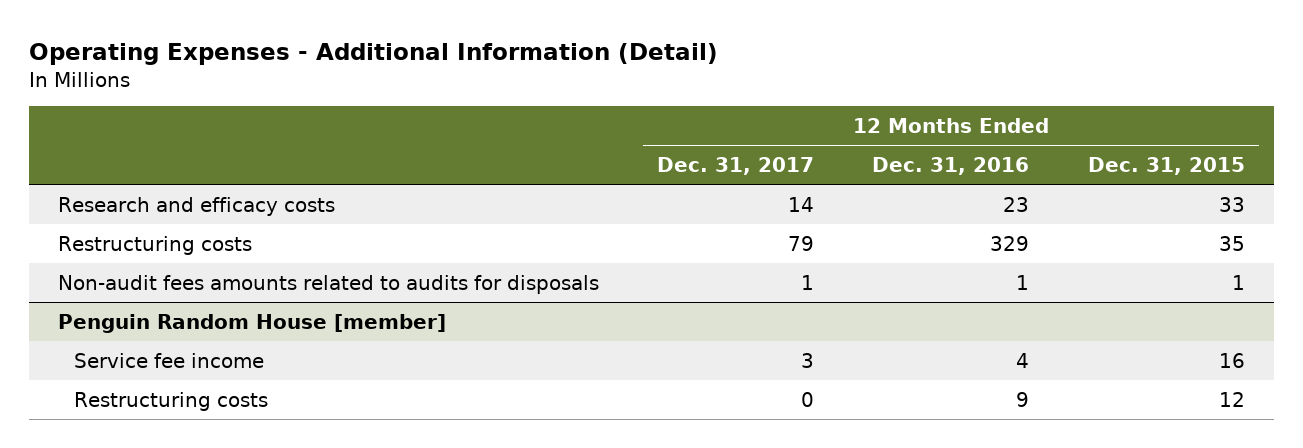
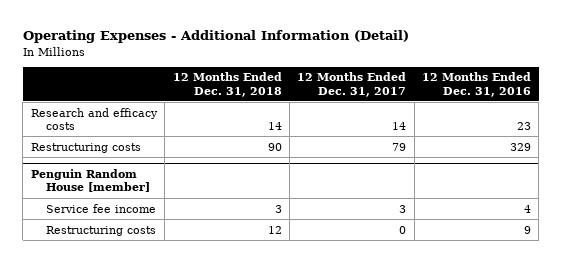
[1087,157,1245,176] Dec. 31, 2015 -> none
none -> [172,72,282,97] 12 Months Ended Dec. 31, 2018
[57,274,599,294] Non-audit fees amounts related to audits for disposals -> none

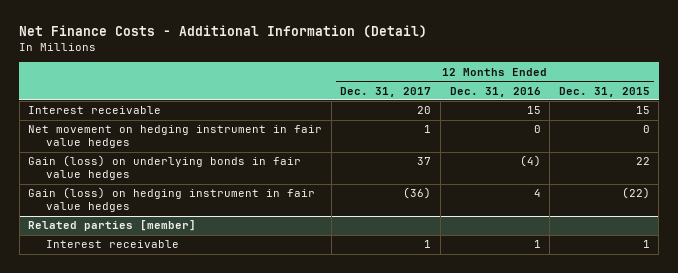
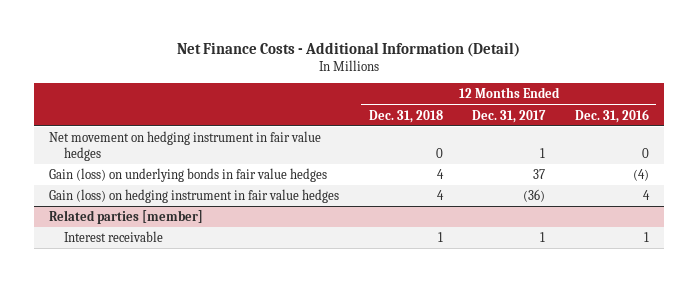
[558,86,650,97] Dec. 31, 2015 -> none
none -> [368,109,443,123] Dec. 31, 2018
[28,106,162,115] Interest receivable -> none

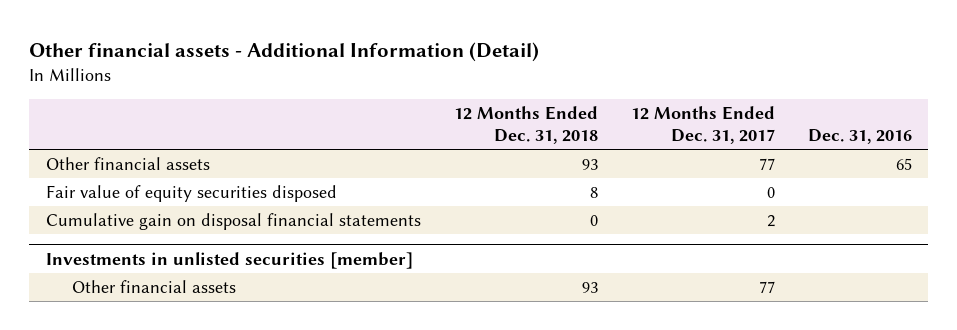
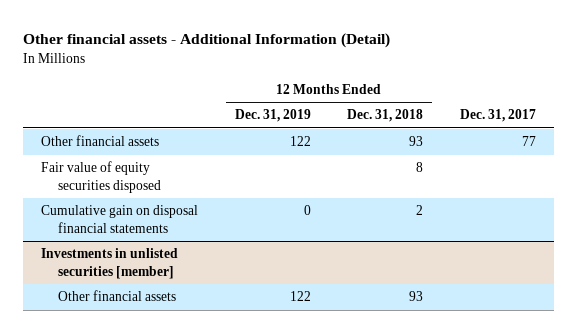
[630,106,775,144] 12 Months Ended Dec. 31, 2017 -> none
[807,128,912,144] Dec. 31, 2016 -> none
none -> [234,109,311,123] Dec. 31, 2019
none -> [459,109,536,123] Dec. 31, 2017
[589,214,598,226] 0 -> [416,205,424,216] 2

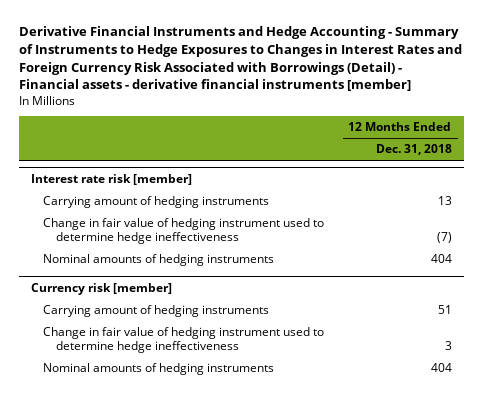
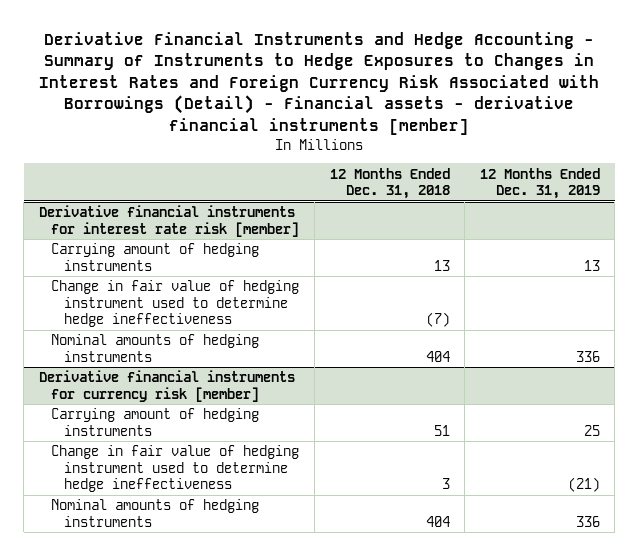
none -> [479,167,600,200] 12 Months Ended Dec. 31, 2019
[30,173,192,185] Interest rate risk [member] -> [38,205,300,237] Derivative financial instruments for interest rate risk [member]
[30,282,172,295] Currency risk [member] -> [38,370,295,402] Derivative financial instruments for currency risk [member]

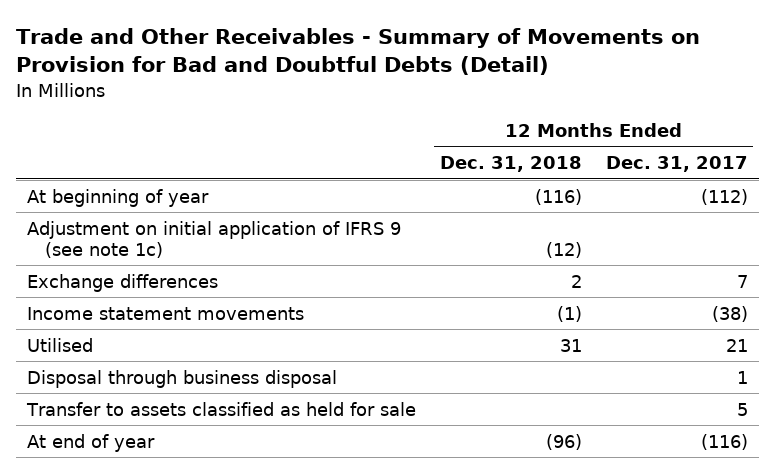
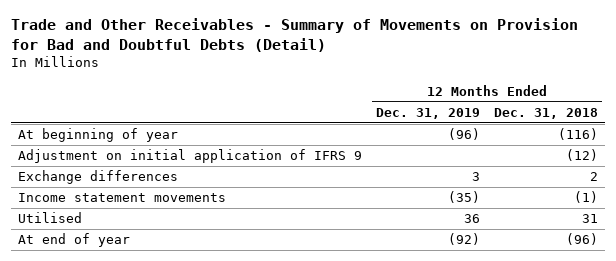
[605,156,748,173] Dec. 31, 2017 -> none
none -> [375,107,480,119] Dec. 31, 2019
[27,220,402,258] Adjustment on initial application of IFRS 9 (see note 1c) -> [17,149,362,164] Adjustment on initial application of IFRS 9
[27,369,338,388] Disposal through business disposal -> none
[26,401,417,416] Transfer to assets classified as held for sale -> none

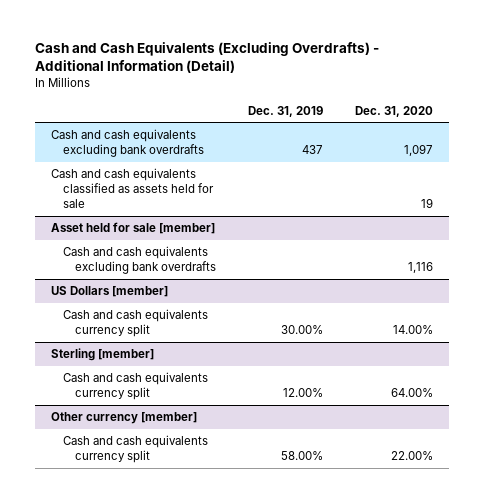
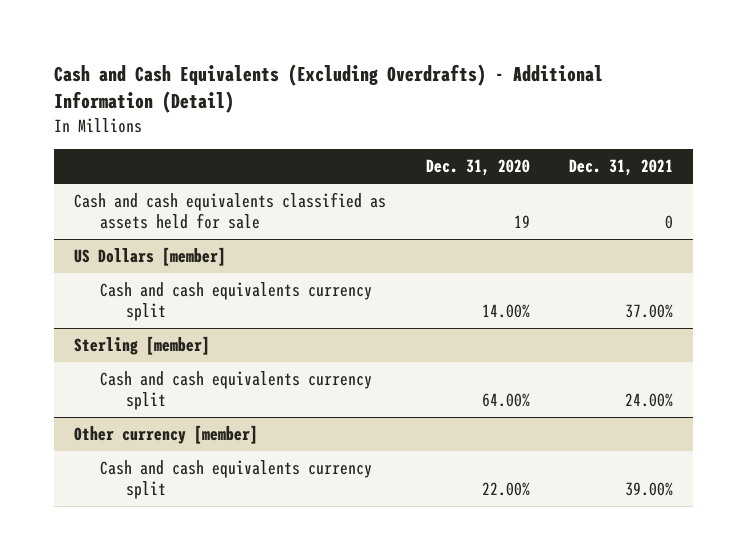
[248,105,324,117] Dec. 31, 2019 -> none
none -> [569,159,674,177] Dec. 31, 2021
[51,129,205,158] Cash and cash equivalents excluding bank overdrafts -> none
[51,222,216,235] Asset held for sale [member] -> none
[63,246,216,275] Cash and cash equivalents excluding bank overdrafts -> none

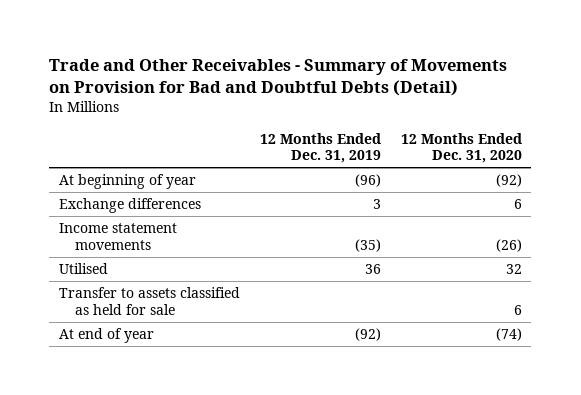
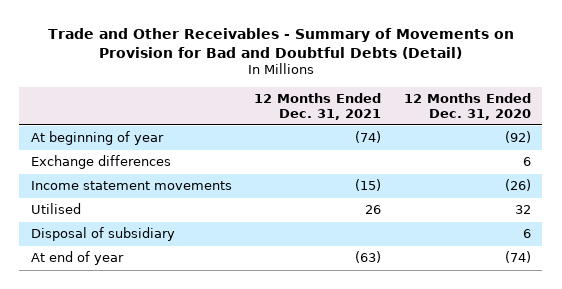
[259,132,381,164] 12 Months Ended Dec. 31, 2019 -> none
none -> [254,93,382,120] 12 Months Ended Dec. 31, 2021
[59,287,241,315] Transfer to assets classified as held for sale -> none
none -> [30,227,175,242] Disposal of subsidiary

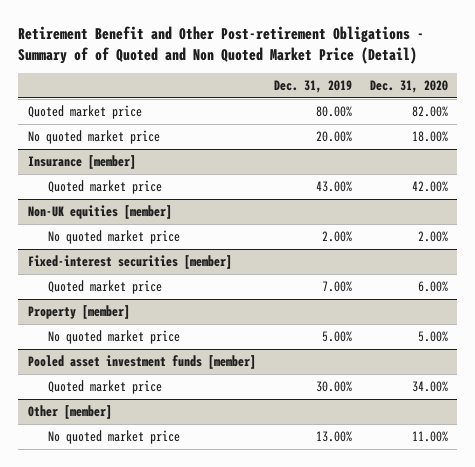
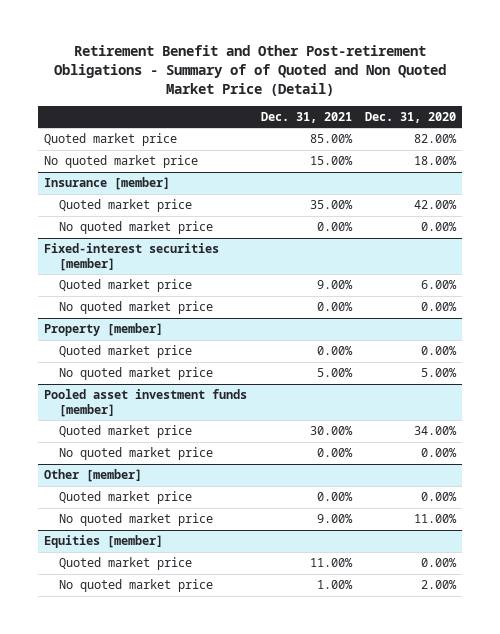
[273,79,352,93] Dec. 31, 2019 -> none
none -> [260,111,352,123] Dec. 31, 2021
[27,205,172,220] Non-UK equities [member] -> none
[417,231,448,243] 2.00% -> [420,222,457,232] 0.00%
none -> [59,301,214,315] No quoted market price
none -> [59,345,193,359] Quoted market price
none -> [59,447,214,461] No quoted market price
none -> [59,491,193,505] Quoted market price
none -> [44,535,164,549] Equities [member]
none -> [59,557,193,571] Quoted market price
none -> [59,579,214,593] No quoted market price

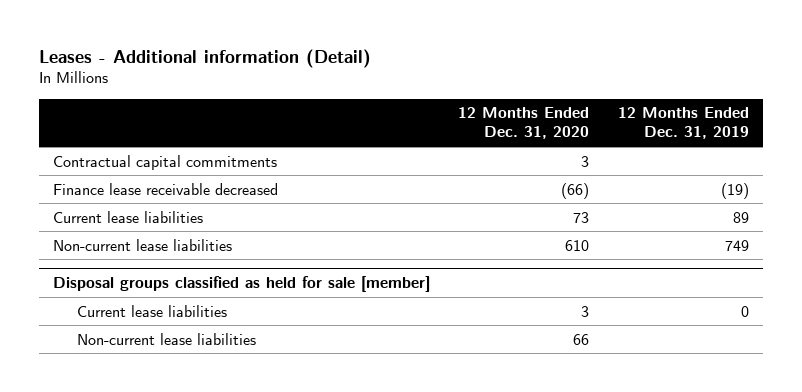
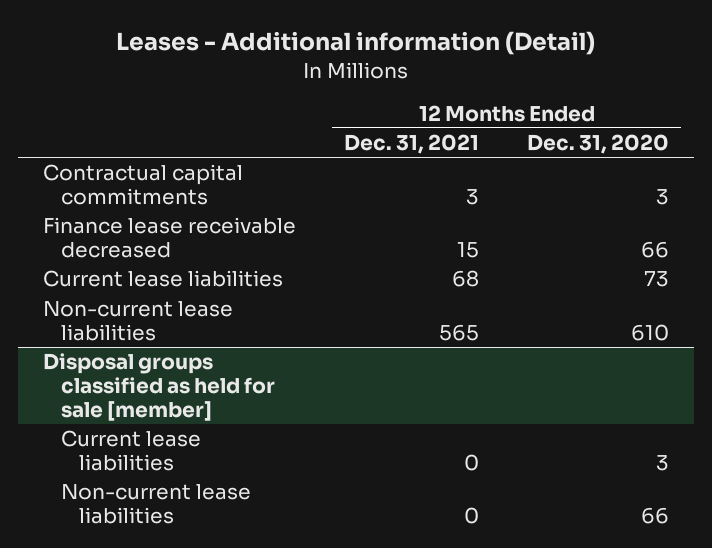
[617,107,749,140] 12 Months Ended Dec. 31, 2019 -> none
none -> [343,134,479,155] Dec. 31, 2021
[561,182,590,199] (66) -> [641,240,670,258] 66

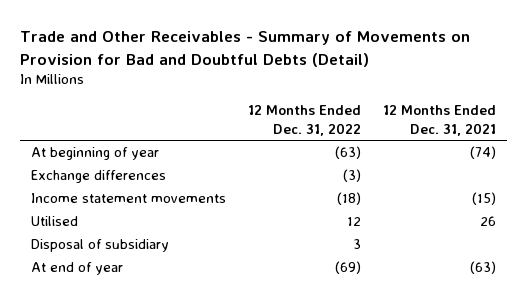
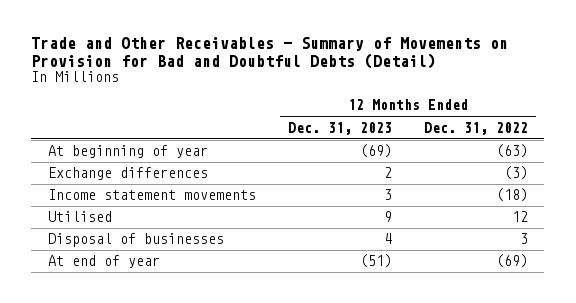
[383,105,497,136] 12 Months Ended Dec. 31, 2021 -> none
none -> [287,121,392,135] Dec. 31, 2023
[30,239,169,253] Disposal of subsidiary -> [47,233,224,248] Disposal of businesses

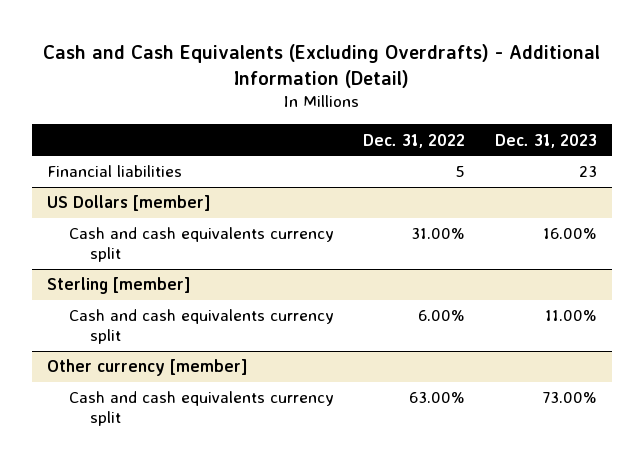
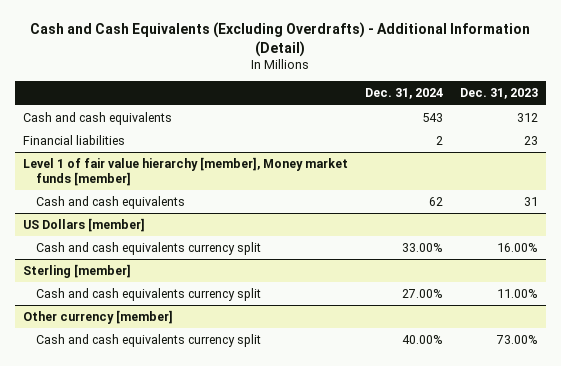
[363,133,466,148] Dec. 31, 2022 -> none
none -> [364,88,443,100] Dec. 31, 2024
none -> [22,112,172,126] Cash and cash equivalents
none -> [22,157,348,187] Level 1 of fair value hierarchy [member], Money market funds [member]
none -> [36,196,186,210] Cash and cash equivalents

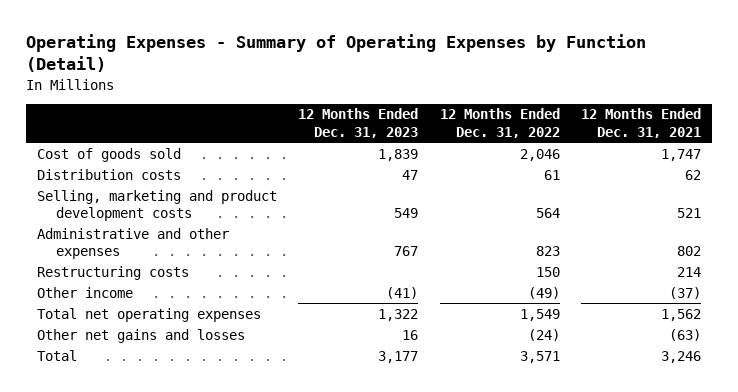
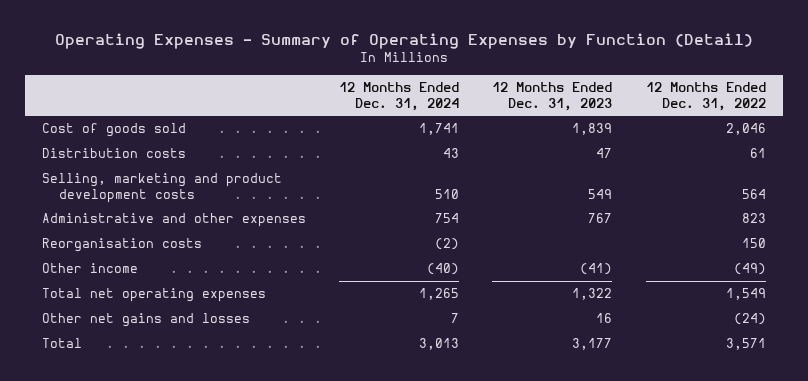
[581,108,702,138] 12 Months Ended Dec. 31, 2021 -> none
none -> [339,81,460,111] 12 Months Ended Dec. 31, 2024
[37,265,190,280] Restructuring costs -> [41,238,202,253] Reorganisation costs

